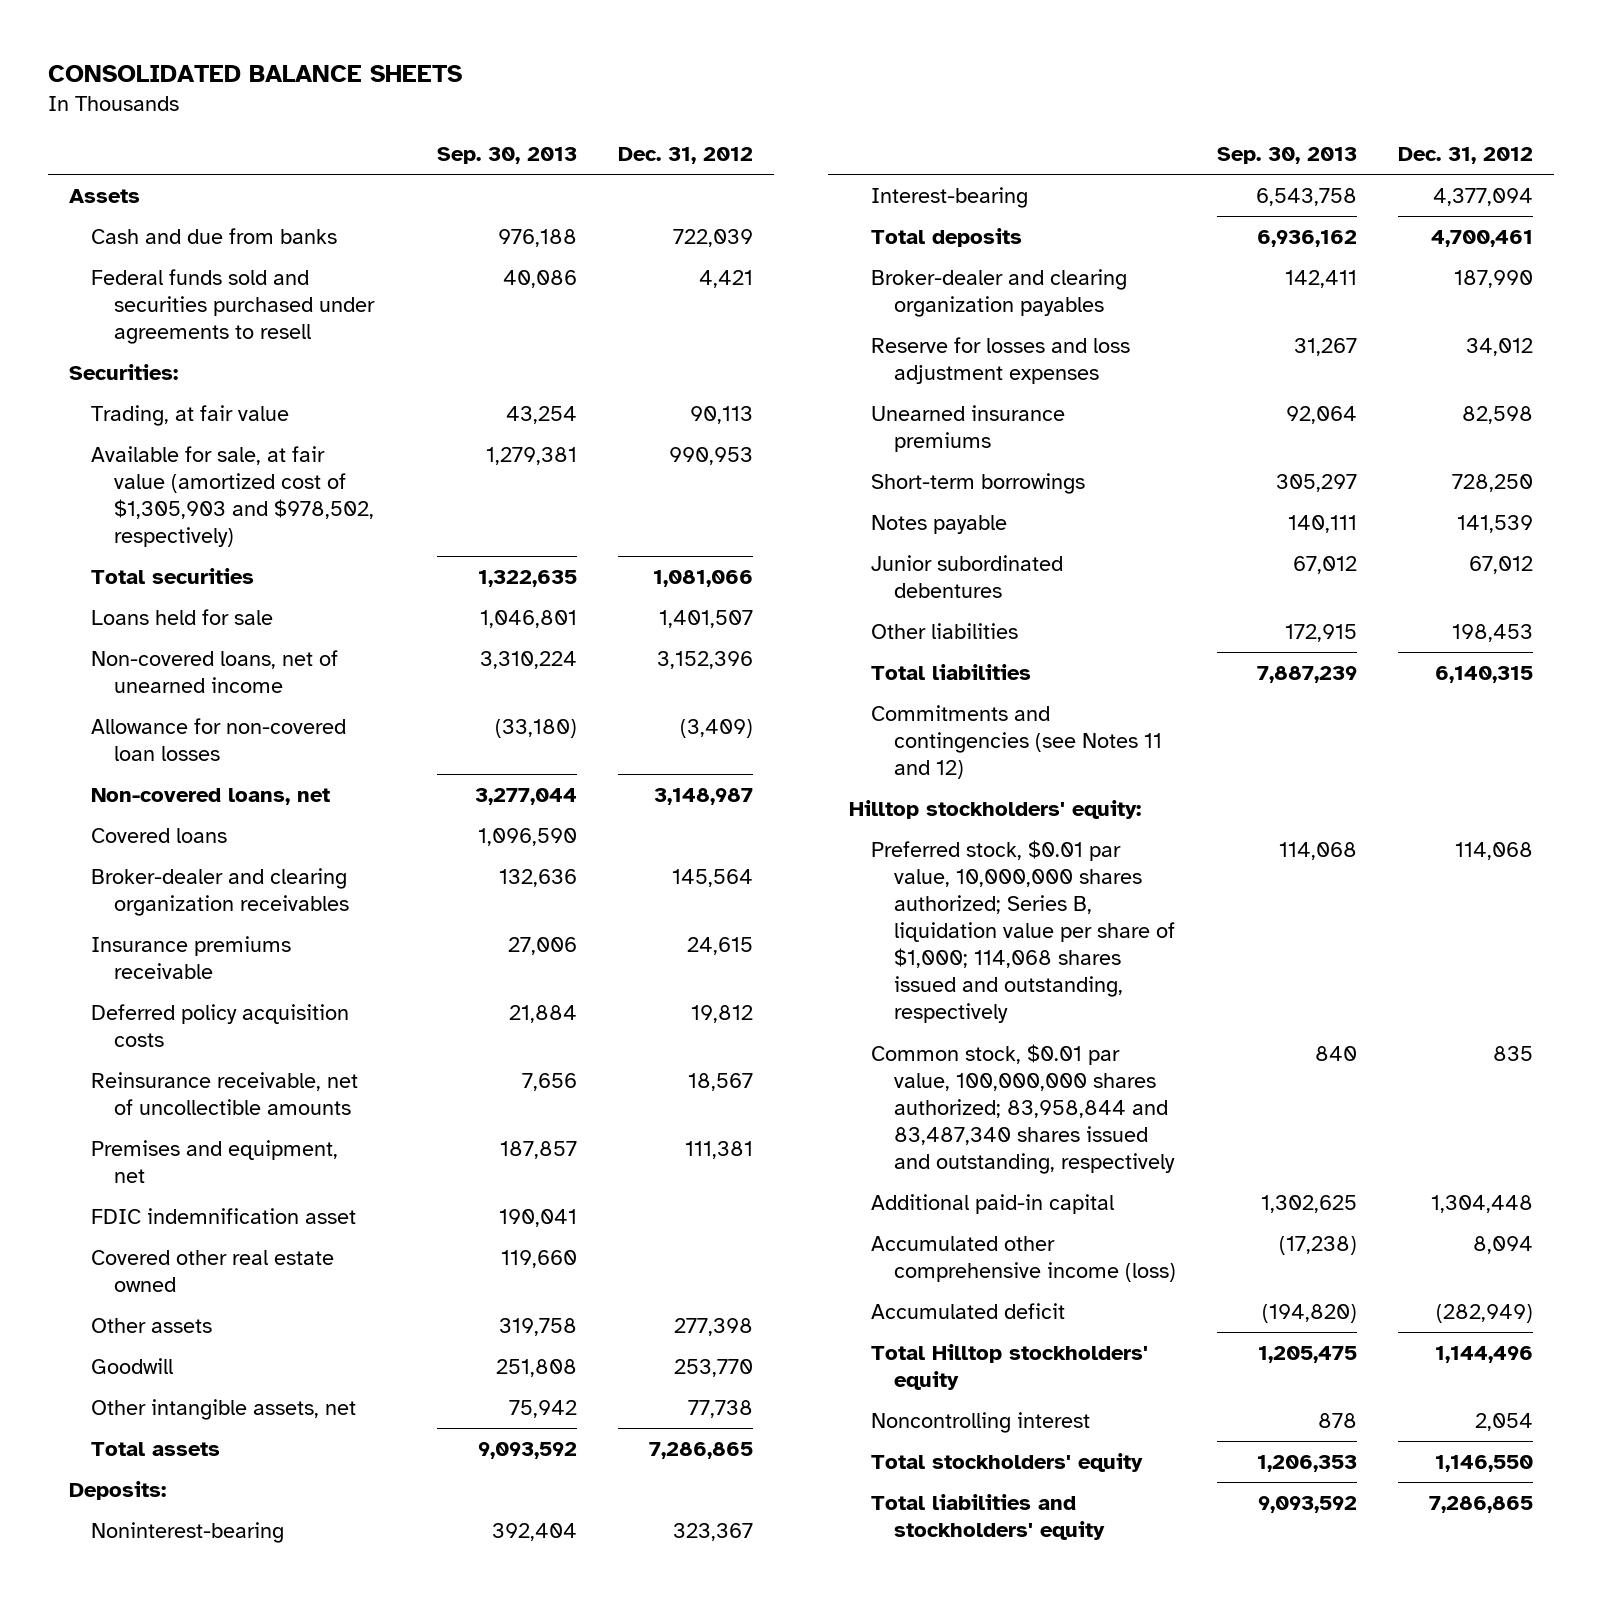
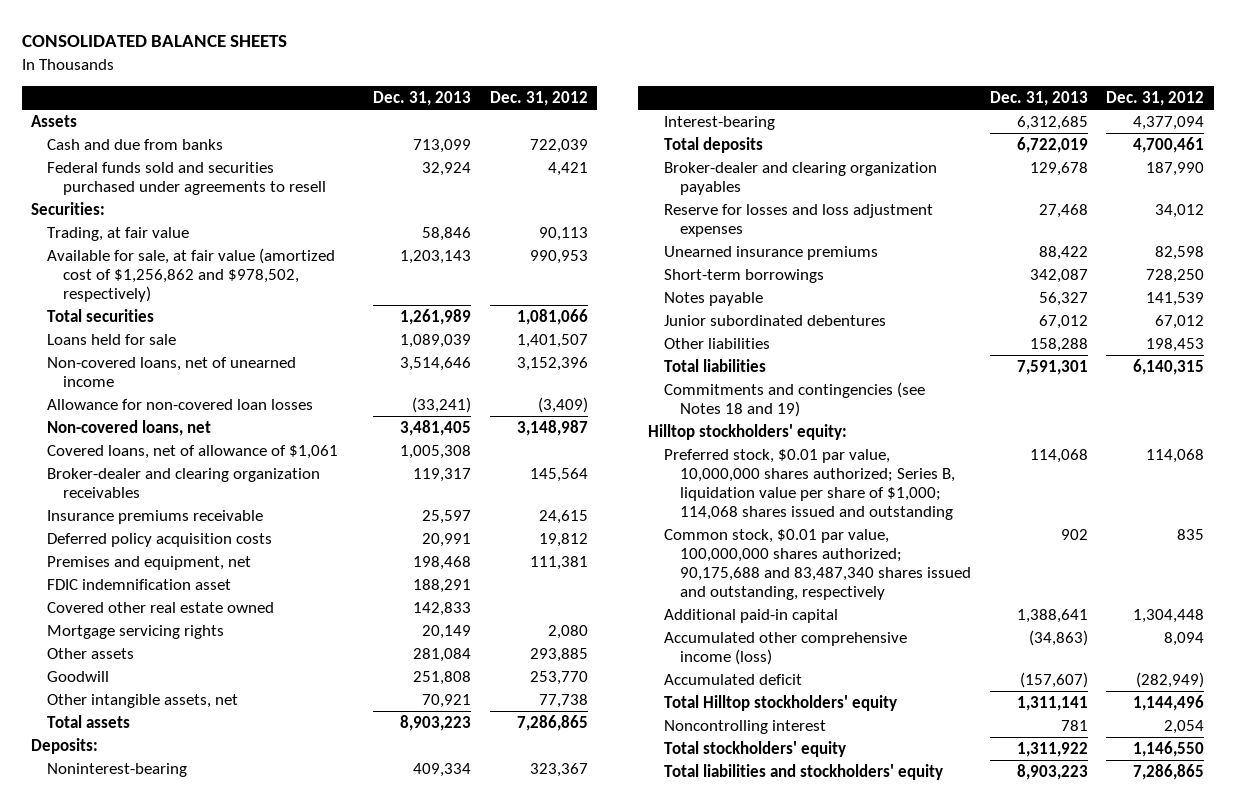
[437,146,578,164] Sep. 30, 2013 -> none
none -> [373,90,472,106] Dec. 31, 2013
[91,445,375,548] Available for sale, at fair value (amortized cost of $1,305,903 and $978,502, respectively) -> [47,247,336,302] Available for sale, at fair value (amortized cost of $1,256,862 and $978,502, respectively)
[91,827,228,843] Covered loans -> [47,444,339,459] Covered loans, net of allowance of $1,061
[91,1071,359,1116] Reinsurance receivable, net of uncollectible amounts -> none
none -> [47,624,225,639] Mortgage servicing rights
[674,1317,754,1336] 277,398 -> [530,647,589,662] 293,885
[871,704,1162,780] Commitments and contingencies (see Notes 11 and 12) -> [663,381,925,417] Commitments and contingencies (see Notes 18 and 19)
[871,839,1175,1024] Preferred stock, $0.01 par value, 10,000,000 shares authorized; Series B, liquidation value per share of $1,000; 114,068 shares issued and outstanding, respectively -> [663,448,955,520] Preferred stock, $0.01 par value, 10,000,000 shares authorized; Series B, liquidation value per share of $1,000; 114,068 shares issued and outstanding
[871,1043,1175,1175] Common stock, $0.01 par value, 100,000,000 shares authorized; 83,958,844 and 83,487,340 shares issued and outstanding, respectively -> [663,528,971,600] Common stock, $0.01 par value, 100,000,000 shares authorized; 90,175,688 and 83,487,340 shares issued and outstanding, respectively

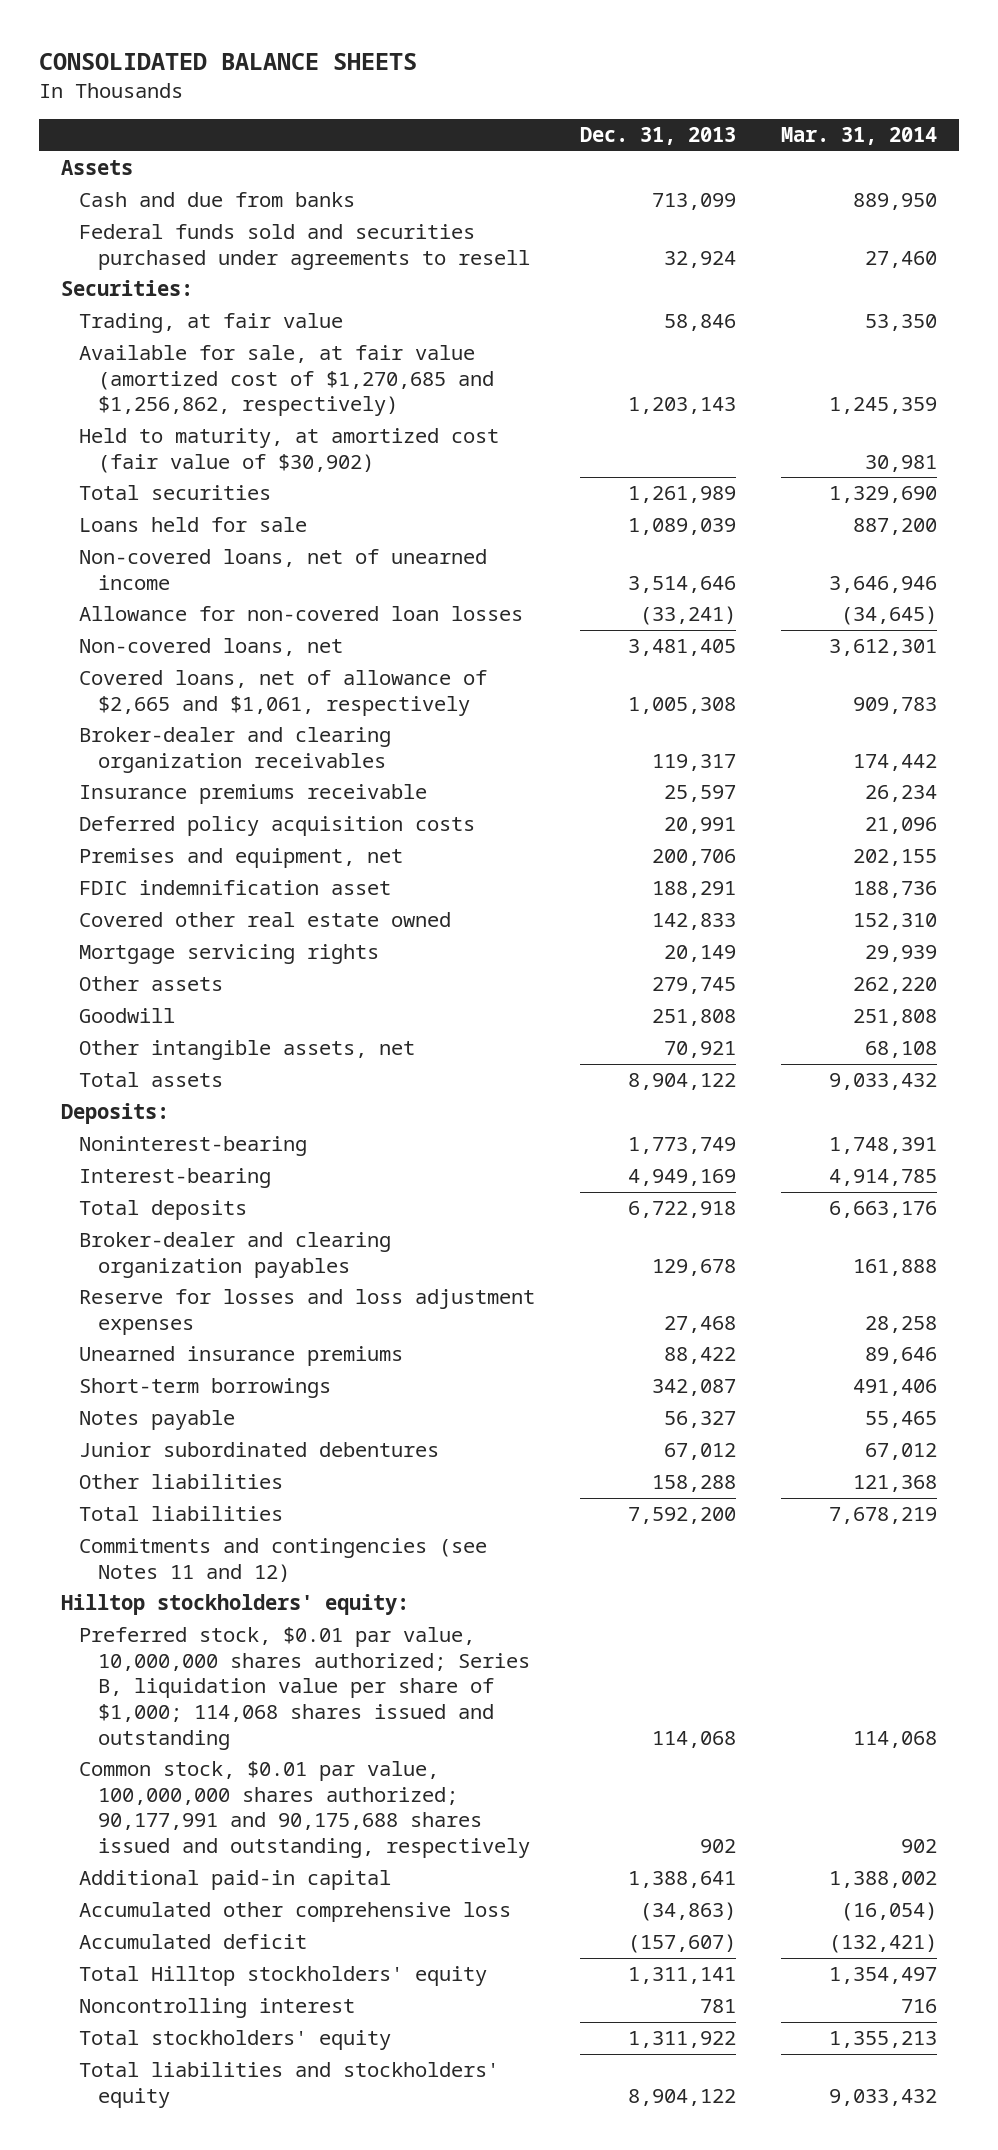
[490,90,589,106] Dec. 31, 2012 -> none
none -> [781,127,938,146] Mar. 31, 2014
[47,247,336,302] Available for sale, at fair value (amortized cost of $1,256,862 and $978,502, respectively) -> [79,345,494,417] Available for sale, at fair value (amortized cost of $1,270,685 and $1,256,862, respectively)
none -> [79,428,500,473] Held to maturity, at amortized cost (fair value of $30,902)
[47,444,339,459] Covered loans, net of allowance of $1,061 -> [79,670,488,716] Covered loans, net of allowance of $2,665 and $1,061, respectively
[413,555,472,570] 198,468 -> [652,849,737,867] 200,706
[413,647,472,662] 281,084 -> [652,977,737,995] 279,745
[400,714,472,731] 8,903,223 -> [628,1073,737,1091] 8,904,122
[413,762,472,777] 409,334 -> [628,1137,737,1155] 1,773,749
[1016,115,1088,130] 6,312,685 -> [628,1169,737,1187] 4,949,169
[1016,136,1088,153] 6,722,019 -> [628,1201,737,1219] 6,722,918
[1016,359,1088,375] 7,591,301 -> [628,1507,737,1525] 7,592,200
[663,381,925,417] Commitments and contingencies (see Notes 18 and 19) -> [79,1538,488,1582] Commitments and contingencies (see Notes 11 and 12)
[663,528,971,600] Common stock, $0.01 par value, 100,000,000 shares authorized; 90,175,688 and 83,487,340 shares issued and outstanding, respectively -> [79,1761,530,1858] Common stock, $0.01 par value, 100,000,000 shares authorized; 90,177,991 and 90,175,688 shares issued and outstanding, respectively
[663,631,907,665] Accumulated other comprehensive income (loss) -> [79,1902,512,1923] Accumulated other comprehensive loss
[1016,763,1088,780] 8,903,223 -> [628,2088,737,2106] 8,904,122

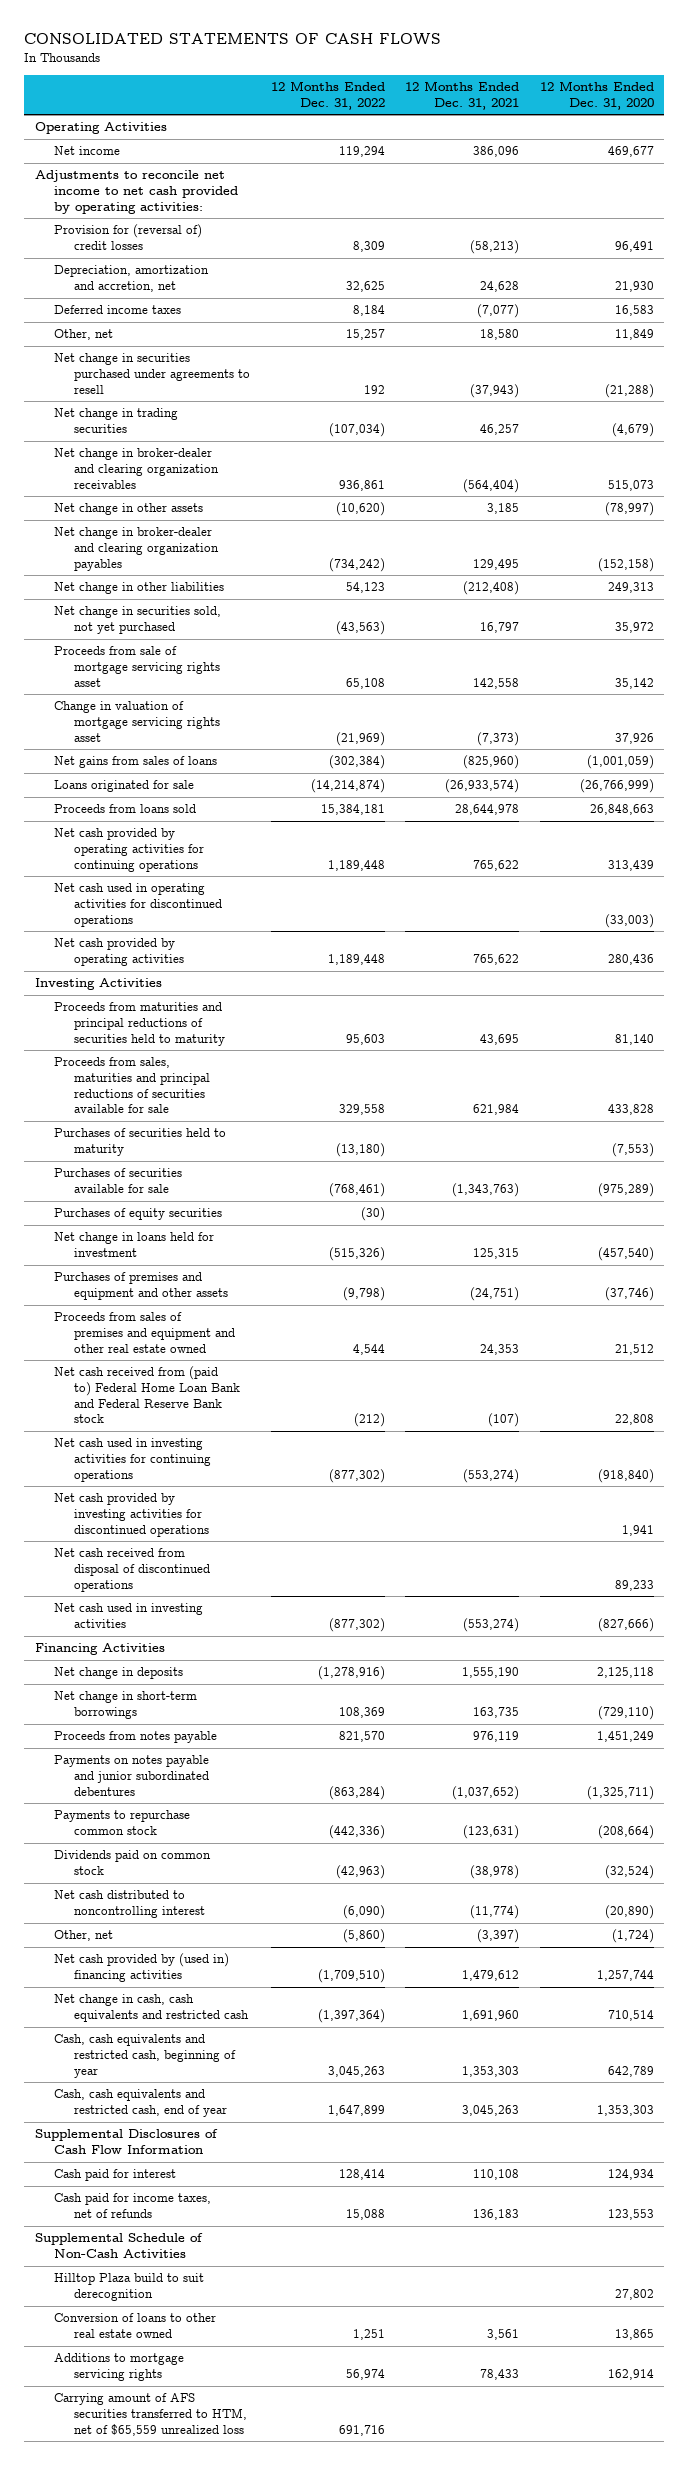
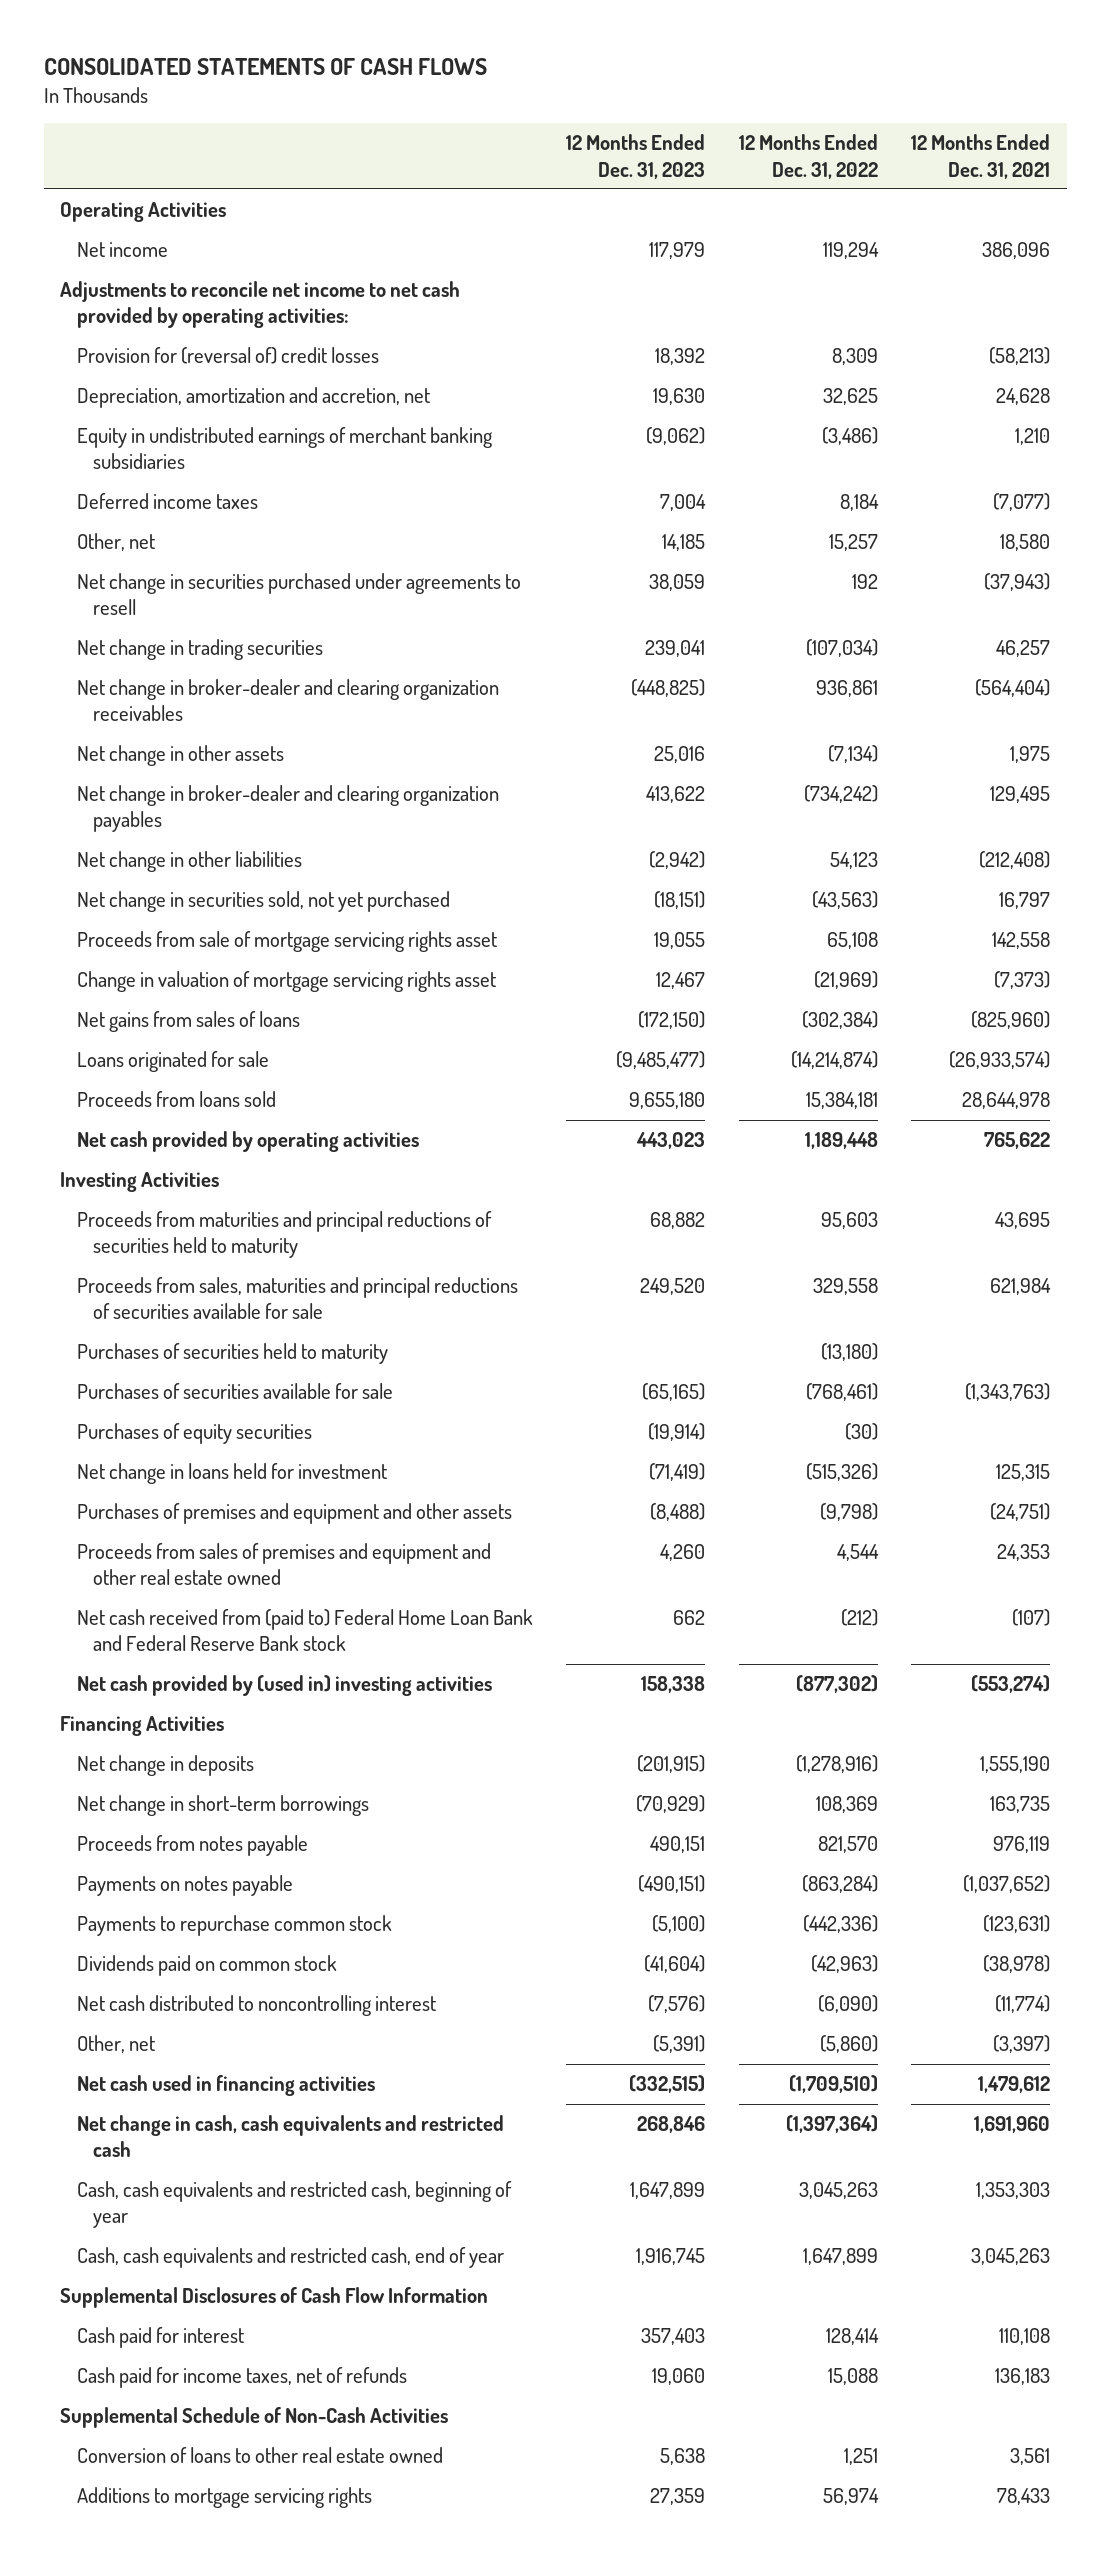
[539,81,654,110] 12 Months Ended Dec. 31, 2020 -> none
none -> [566,134,706,179] 12 Months Ended Dec. 31, 2023
none -> [76,427,493,470] Equity in undistributed earnings of merchant banking subsidiaries
[335,502,385,517] (10,620) -> [827,745,878,764] (7,134)
[487,503,520,515] 3,185 -> [1010,746,1051,764] 1,975
[54,828,205,872] Net cash provided by operating activities for continuing operations -> none
[54,883,223,927] Net cash used in operating activities for discontinued operations -> none
[54,1438,212,1482] Net cash used in investing activities for continuing operations -> none
[54,1493,210,1537] Net cash provided by investing activities for discontinued operations -> none
[54,1548,211,1592] Net cash received from disposal of discontinued operations -> none
[54,1603,204,1629] Net cash used in investing activities -> [76,1675,492,1697] Net cash provided by (used in) investing activities
[54,1755,210,1796] Payments on notes payable and junior subordinated debentures -> [76,1875,293,1897] Payments on notes payable
[54,1953,230,1983] Net cash provided by (used in) financing activities -> [76,2075,375,2097] Net cash used in financing activities
[54,2273,205,2302] Hilltop Plaza build to suit derecognition -> none
[54,2393,248,2436] Carrying amount of AFS securities transferred to HTM, net of $65,559 unrealized loss -> none

